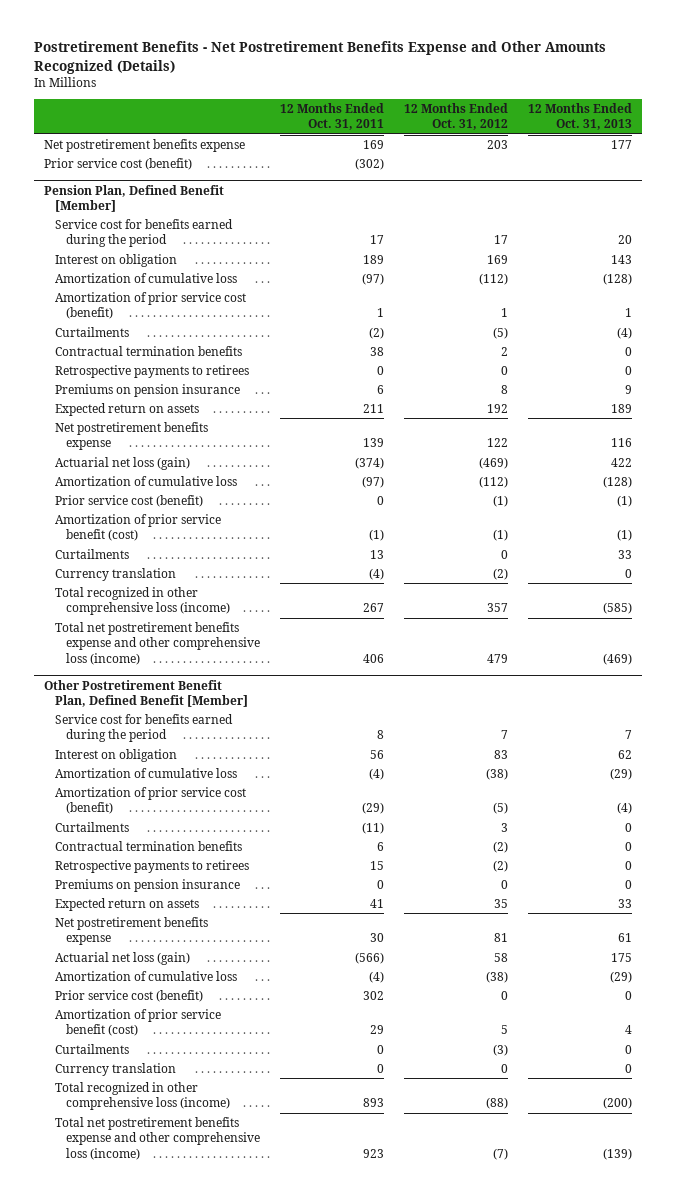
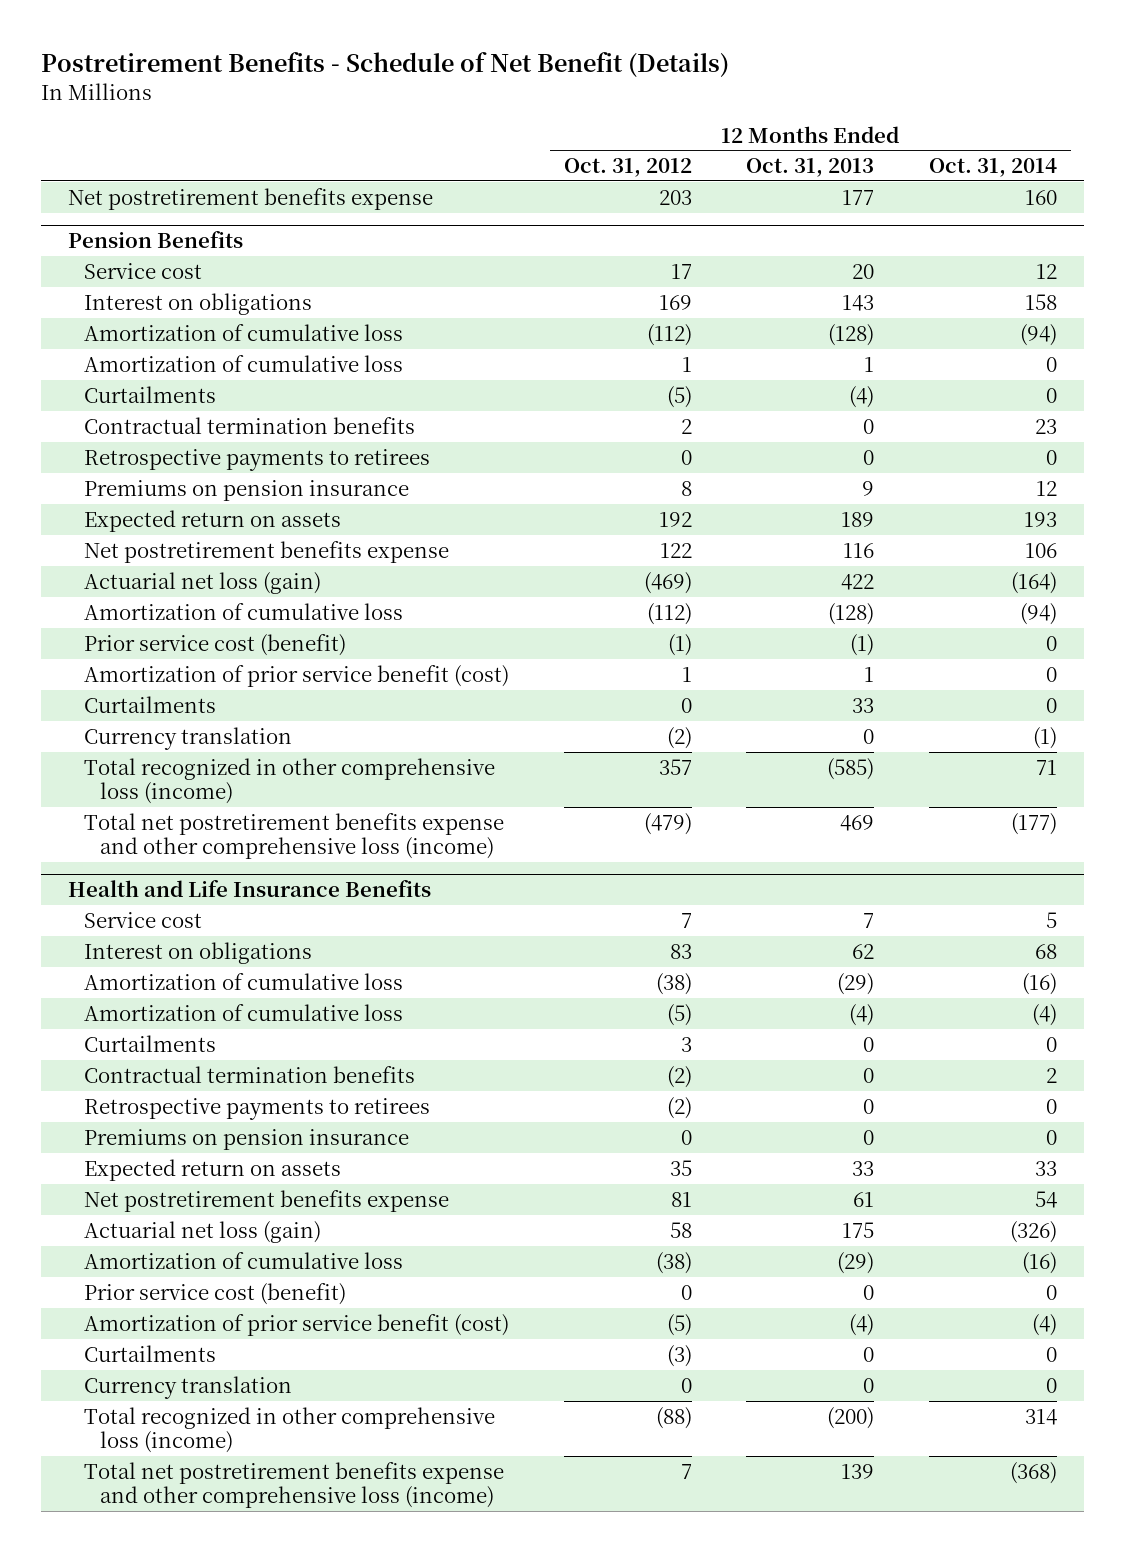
[33,41,606,74] Postretirement Benefits - Net Postretirement Benefits Expense and Other Amounts Recognized (Details) -> [40,52,729,78] Postretirement Benefits - Schedule of Net Benefit (Details)
[279,102,384,131] 12 Months Ended Oct. 31, 2011 -> none
none -> [929,158,1058,178] Oct. 31, 2014
[43,157,192,170] Prior service cost (benefit) -> none
[43,184,224,213] Pension Plan, Defined Benefit [Member] -> none
none -> [68,230,244,248] Pension Benefits
[54,218,233,248] Service cost for benefits earned during the period -> [83,262,202,279] Service cost
[54,253,177,267] Interest on obligation -> [83,292,312,315] Interest on obligations
[54,291,246,320] Amortization of prior service cost (benefit) -> [83,354,403,372] Amortization of cumulative loss
[492,529,508,542] (1) -> [681,666,692,682] 1
[616,529,632,542] (1) -> [864,666,875,682] 1
[43,679,248,708] Other Postretirement Benefit Plan, Defined Benefit [Member] -> none
[486,653,508,663] 479 -> [643,812,692,835] (479)
[602,652,632,665] (469) -> [840,814,875,831] 469
none -> [68,879,432,897] Health and Life Insurance Benefits
[54,713,233,743] Service cost for benefits earned during the period -> [83,911,202,928] Service cost
[54,748,177,762] Interest on obligation -> [83,941,312,964] Interest on obligations
[54,786,246,815] Amortization of prior service cost (benefit) -> [83,1003,403,1021] Amortization of cumulative loss
[500,1025,508,1035] 5 -> [666,1313,692,1336] (5)
[624,1025,632,1035] 4 -> [849,1313,875,1336] (4)
[492,1147,508,1160] (7) -> [680,1463,692,1479] 7
[602,1147,632,1160] (139) -> [841,1463,875,1479] 139

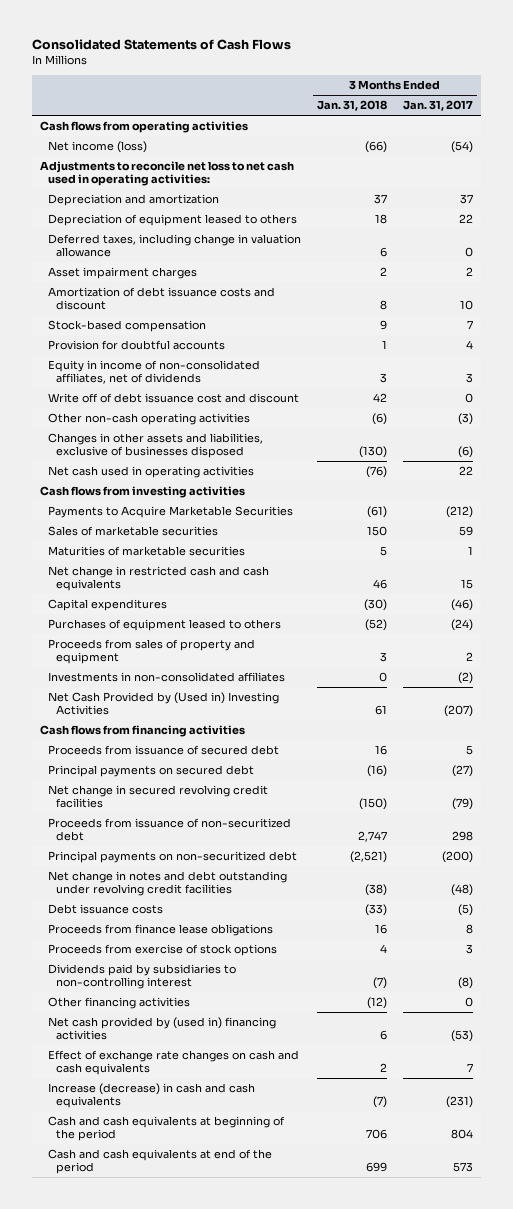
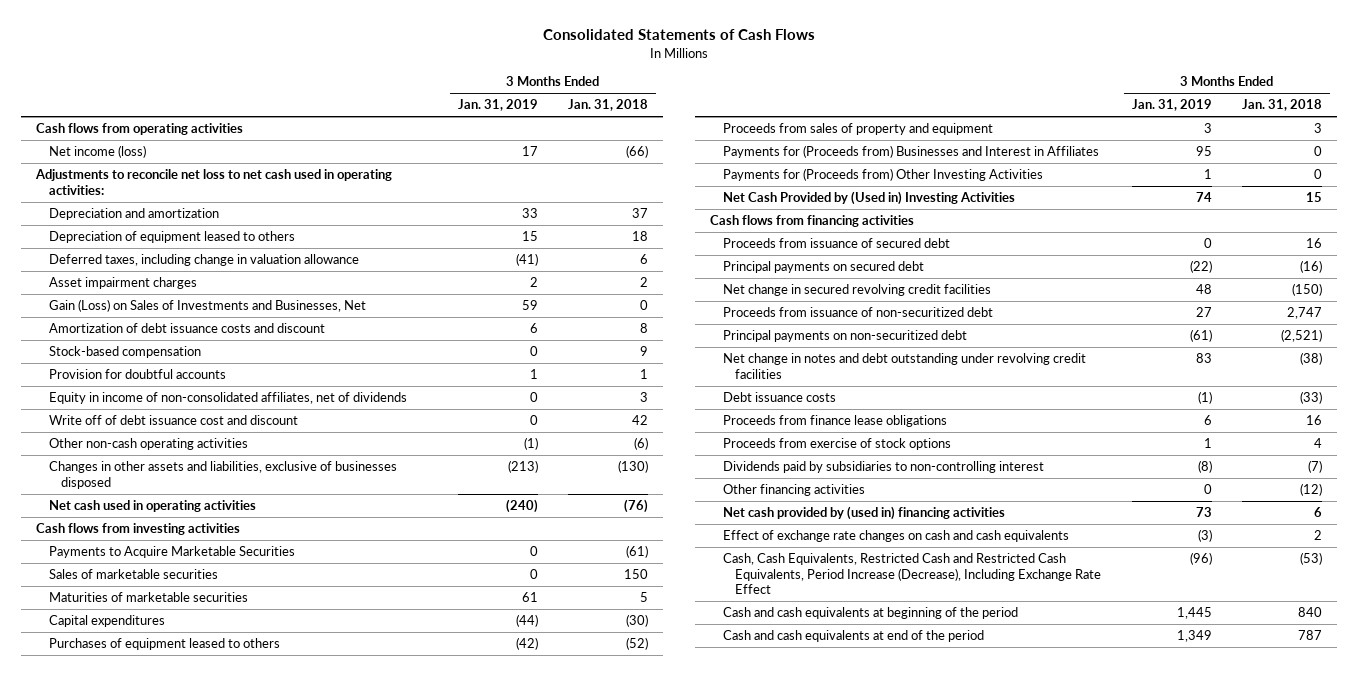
[403,100,474,112] Jan. 31, 2017 -> none
none -> [457,99,538,112] Jan. 31, 2019
none -> [48,299,366,313] Gain (Loss) on Sales of Investments and Businesses, Net
[48,566,270,592] Net change in restricted cash and cash equivalents -> none
[48,672,286,683] Investments in non-consolidated affiliates -> none
none -> [722,145,1099,159] Payments for (Proceeds from) Businesses and Interest in Affiliates
none -> [722,168,1043,182] Payments for (Proceeds from) Other Investing Activities
[375,705,388,716] 61 -> [1306,192,1323,203] 15
[48,1083,256,1109] Increase (decrease) in cash and cash equivalents -> none
none -> [722,553,1102,595] Cash, Cash Equivalents, Restricted Cash and Restricted Cash Equivalents, Period Increase (Decrease), Including Exchange Rate Effect
[366,1129,388,1140] 706 -> [1298,607,1323,618] 840
[366,1162,388,1173] 699 -> [1298,630,1323,641] 787

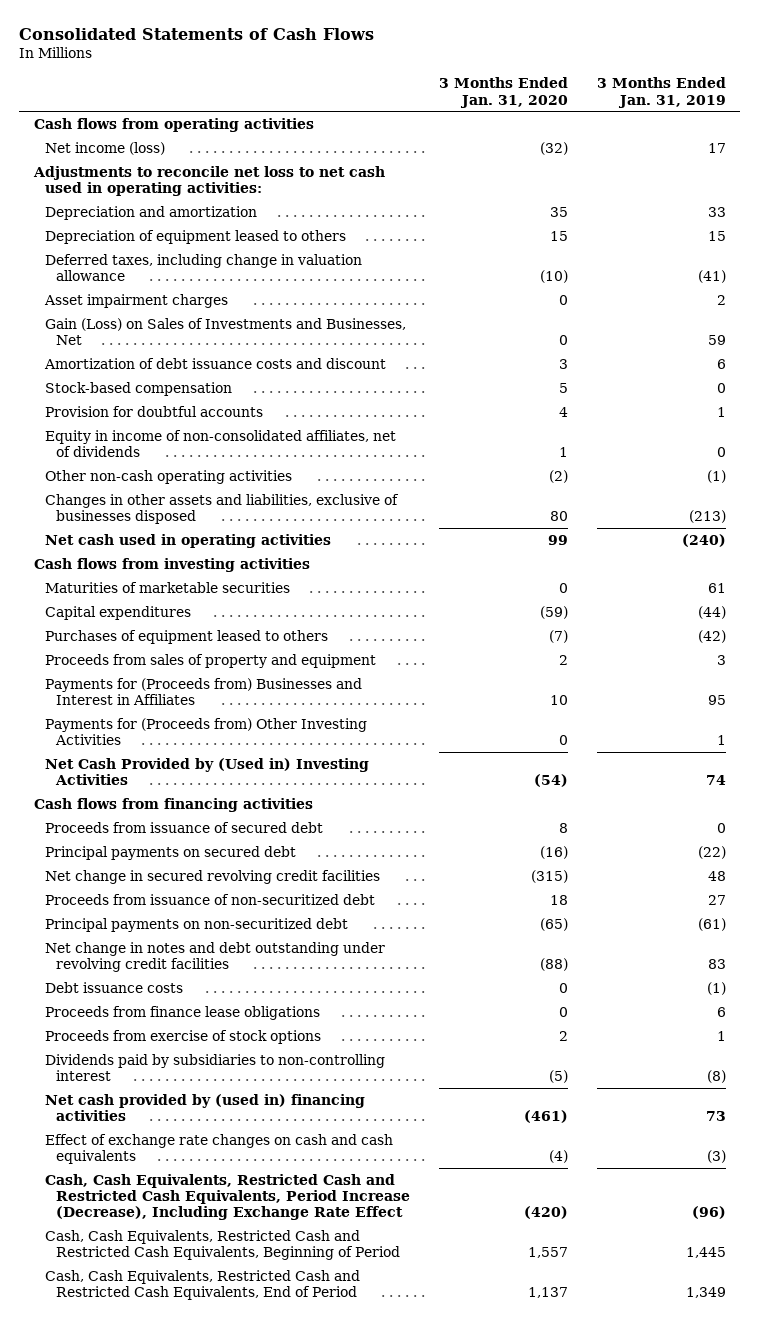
[567,99,648,112] Jan. 31, 2018 -> none
none -> [439,77,569,108] 3 Months Ended Jan. 31, 2020
[48,415,298,426] Write off of debt issuance cost and discount -> none
[48,546,295,559] Payments to Acquire Marketable Securities -> none
[48,569,218,580] Sales of marketable securities -> none
[722,484,865,497] Other financing activities -> none
[722,607,1018,620] Cash and cash equivalents at beginning of the period -> [44,1229,401,1260] Cash, Cash Equivalents, Restricted Cash and Restricted Cash Equivalents, Beginning of Period
[722,630,984,643] Cash and cash equivalents at end of the period -> [44,1269,360,1300] Cash, Cash Equivalents, Restricted Cash and Restricted Cash Equivalents, End of Period

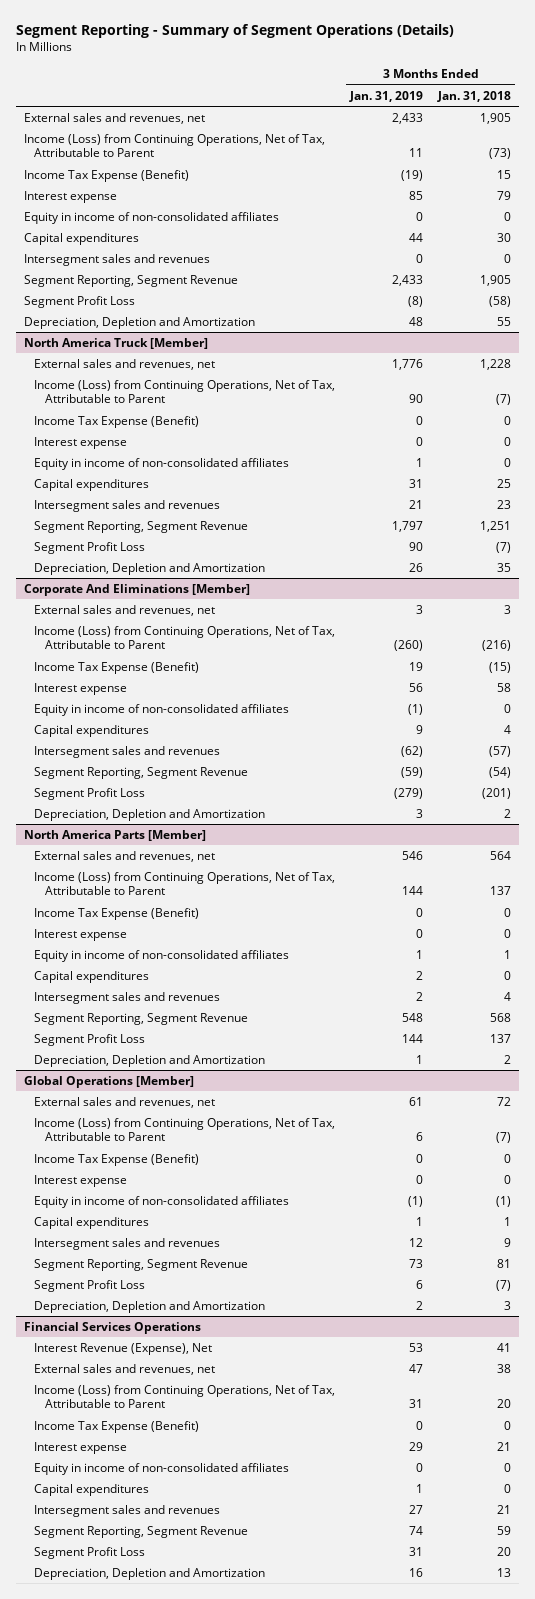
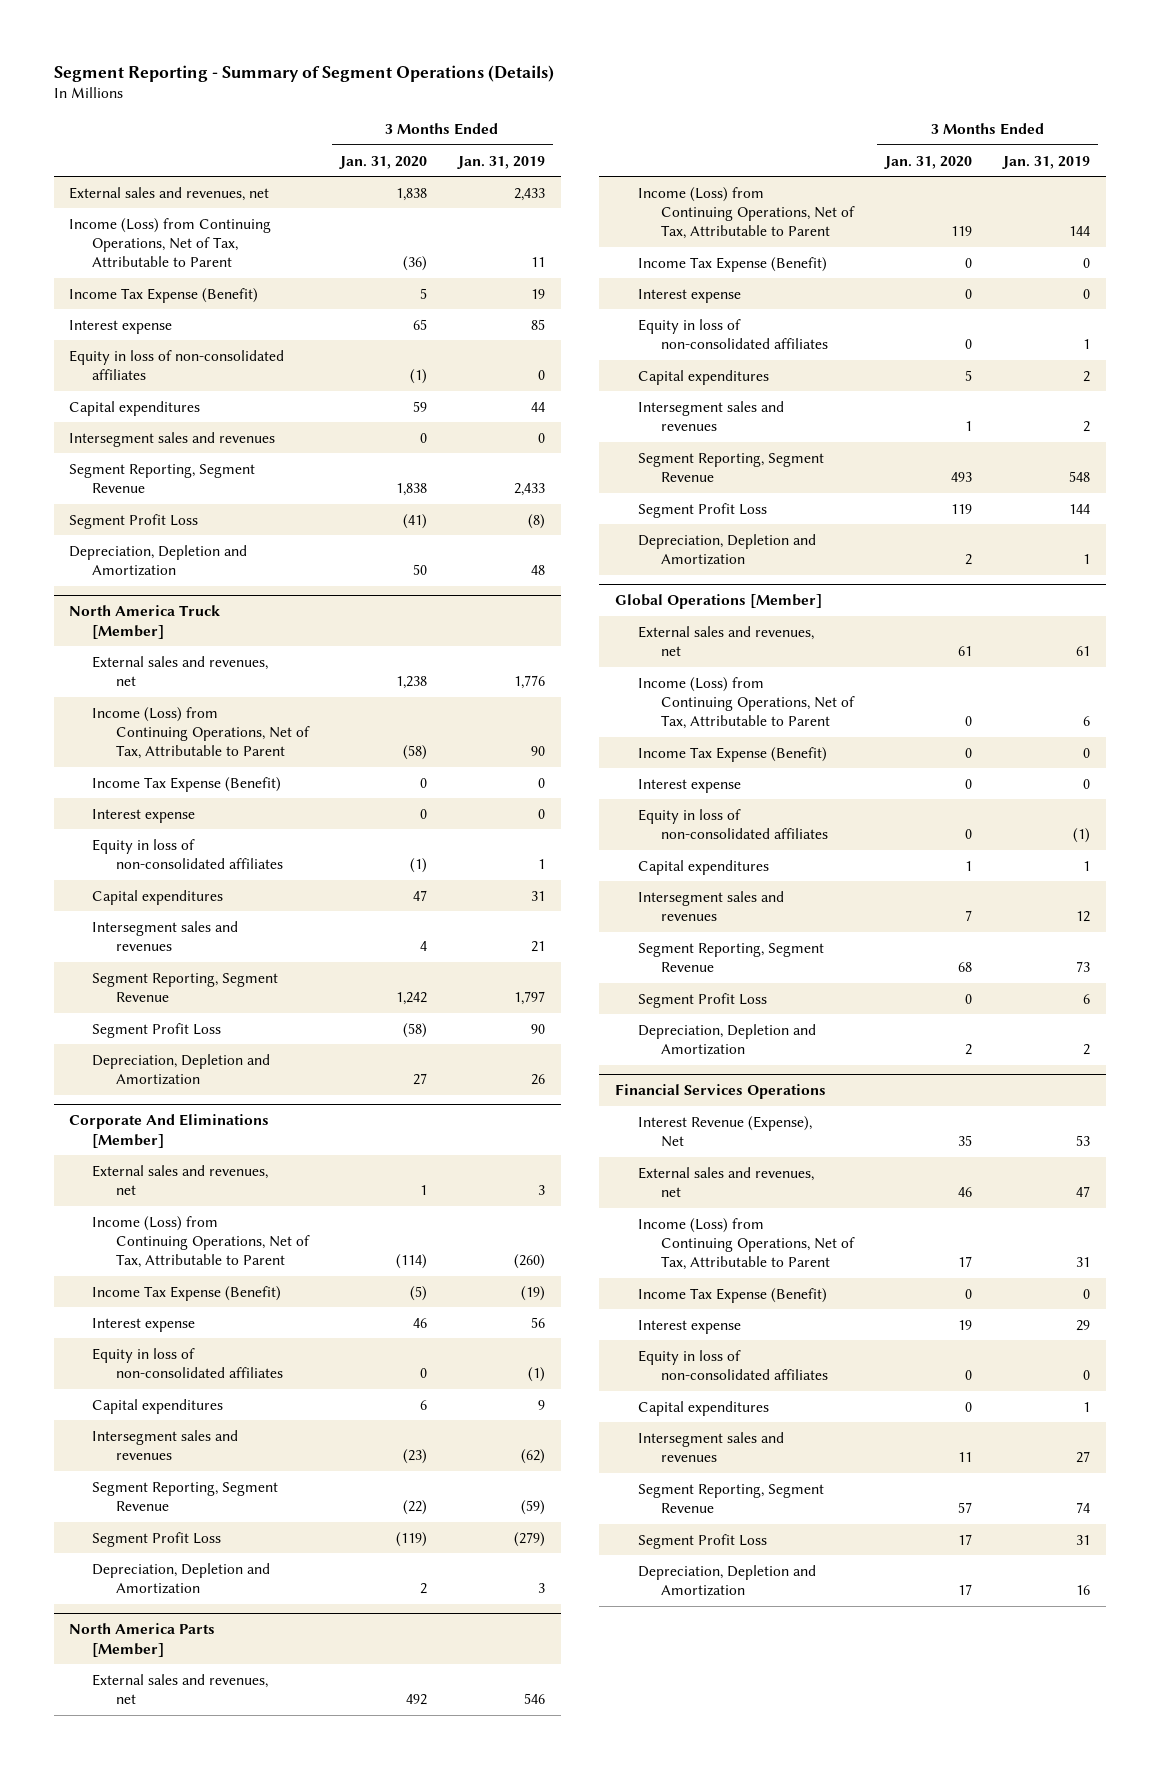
[437,90,512,102] Jan. 31, 2018 -> none
none -> [338,155,427,169] Jan. 31, 2020
[401,170,424,182] (19) -> [530,288,545,299] 19
[23,212,279,225] Equity in income of non-consolidated affiliates -> [69,349,285,381] Equity in loss of non-consolidated affiliates
[34,458,290,471] Equity in income of non-consolidated affiliates -> [92,838,283,870] Equity in loss of non-consolidated affiliates
[409,662,424,672] 19 -> [520,1285,545,1301] (19)
[34,704,290,717] Equity in income of non-consolidated affiliates -> [92,1347,283,1379] Equity in loss of non-consolidated affiliates
[34,950,290,963] Equity in income of non-consolidated affiliates -> [637,318,828,350] Equity in loss of non-consolidated affiliates
[34,1196,290,1209] Equity in income of non-consolidated affiliates -> [637,808,828,840] Equity in loss of non-consolidated affiliates
[34,1463,290,1476] Equity in income of non-consolidated affiliates -> [637,1349,828,1381] Equity in loss of non-consolidated affiliates

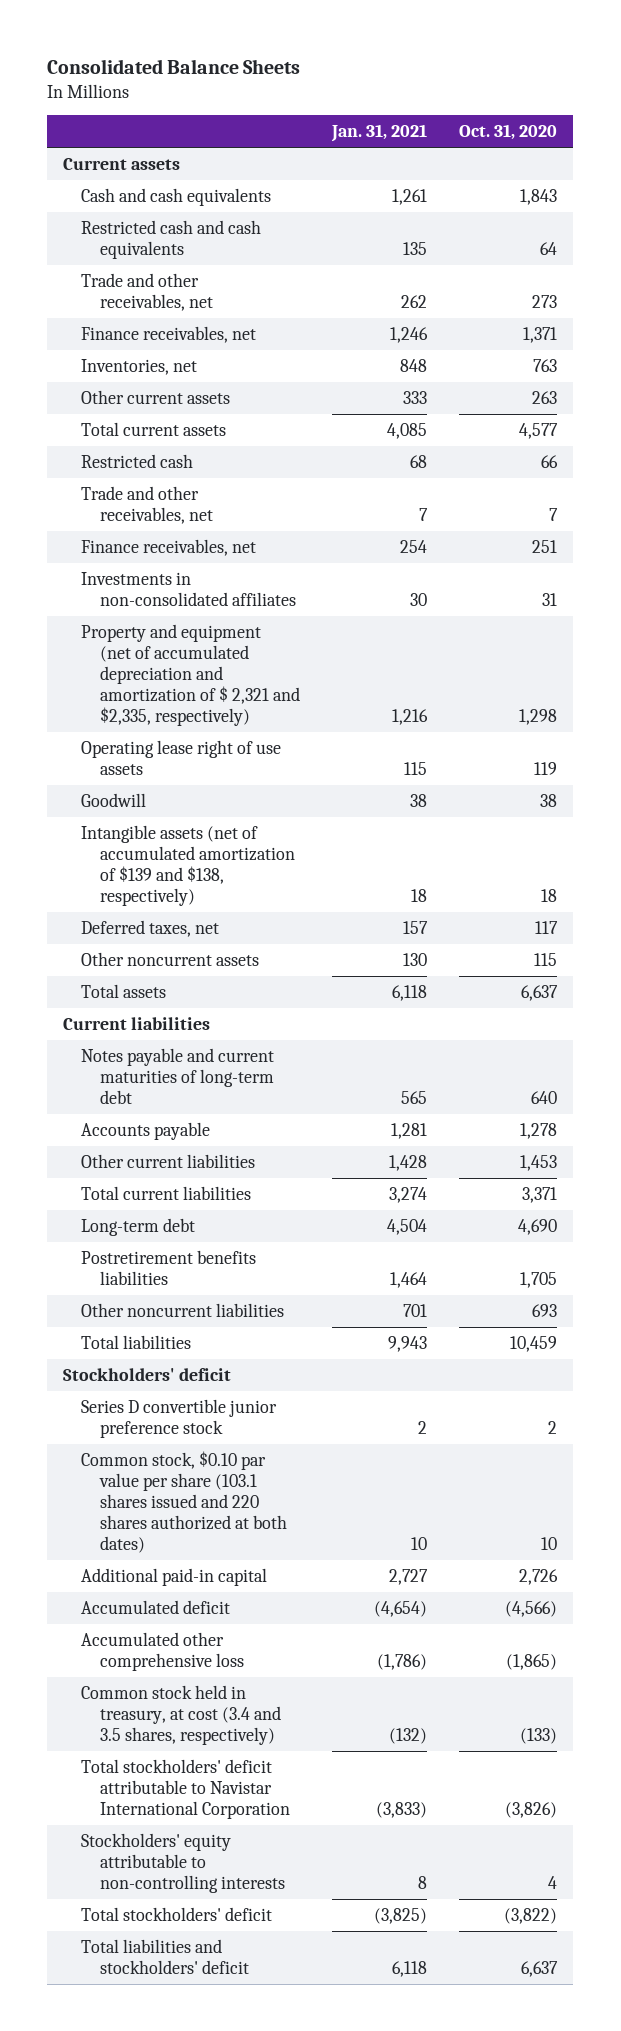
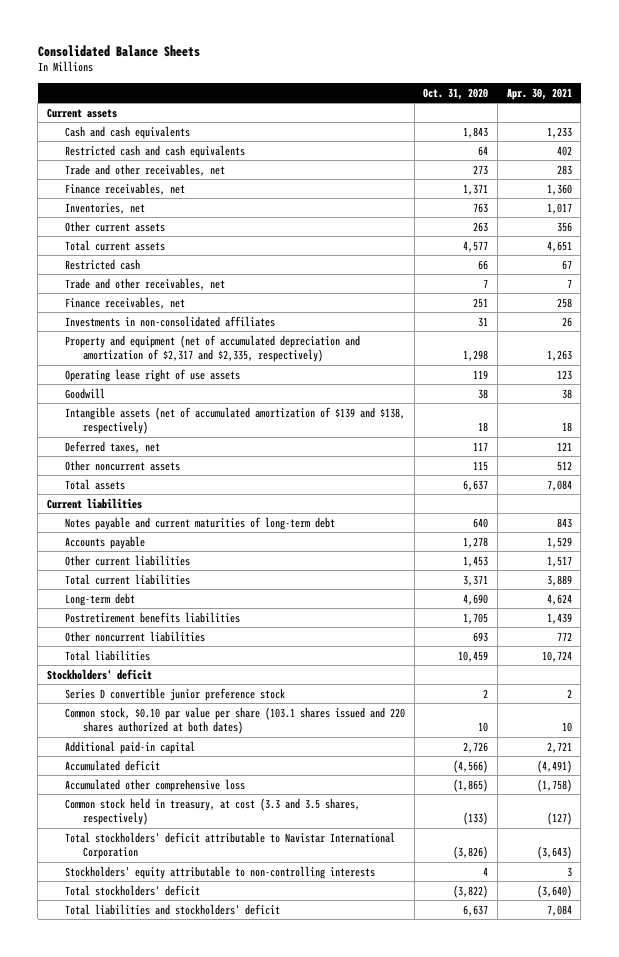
[330,124,427,143] Jan. 31, 2021 -> none
none -> [506,87,572,100] Apr. 30, 2021
[81,623,300,726] Property and equipment (net of accumulated depreciation and amortization of $ 2,321 and $2,335, respectively) -> [65,334,361,363] Property and equipment (net of accumulated depreciation and amortization of $2,317 and $2,335, respectively)
[81,1684,281,1745] Common stock held in treasury, at cost (3.4 and 3.5 shares, respectively) -> [65,797,361,826] Common stock held in treasury, at cost (3.3 and 3.5 shares, respectively)

